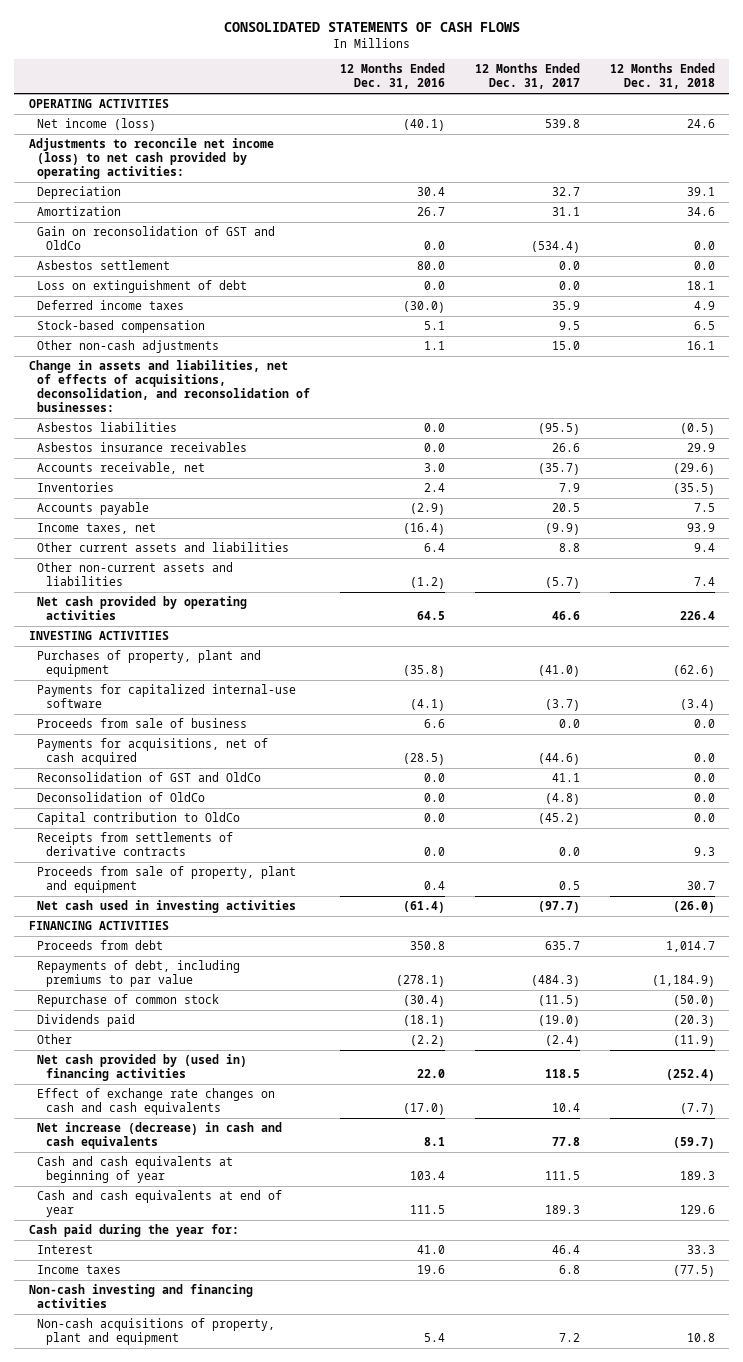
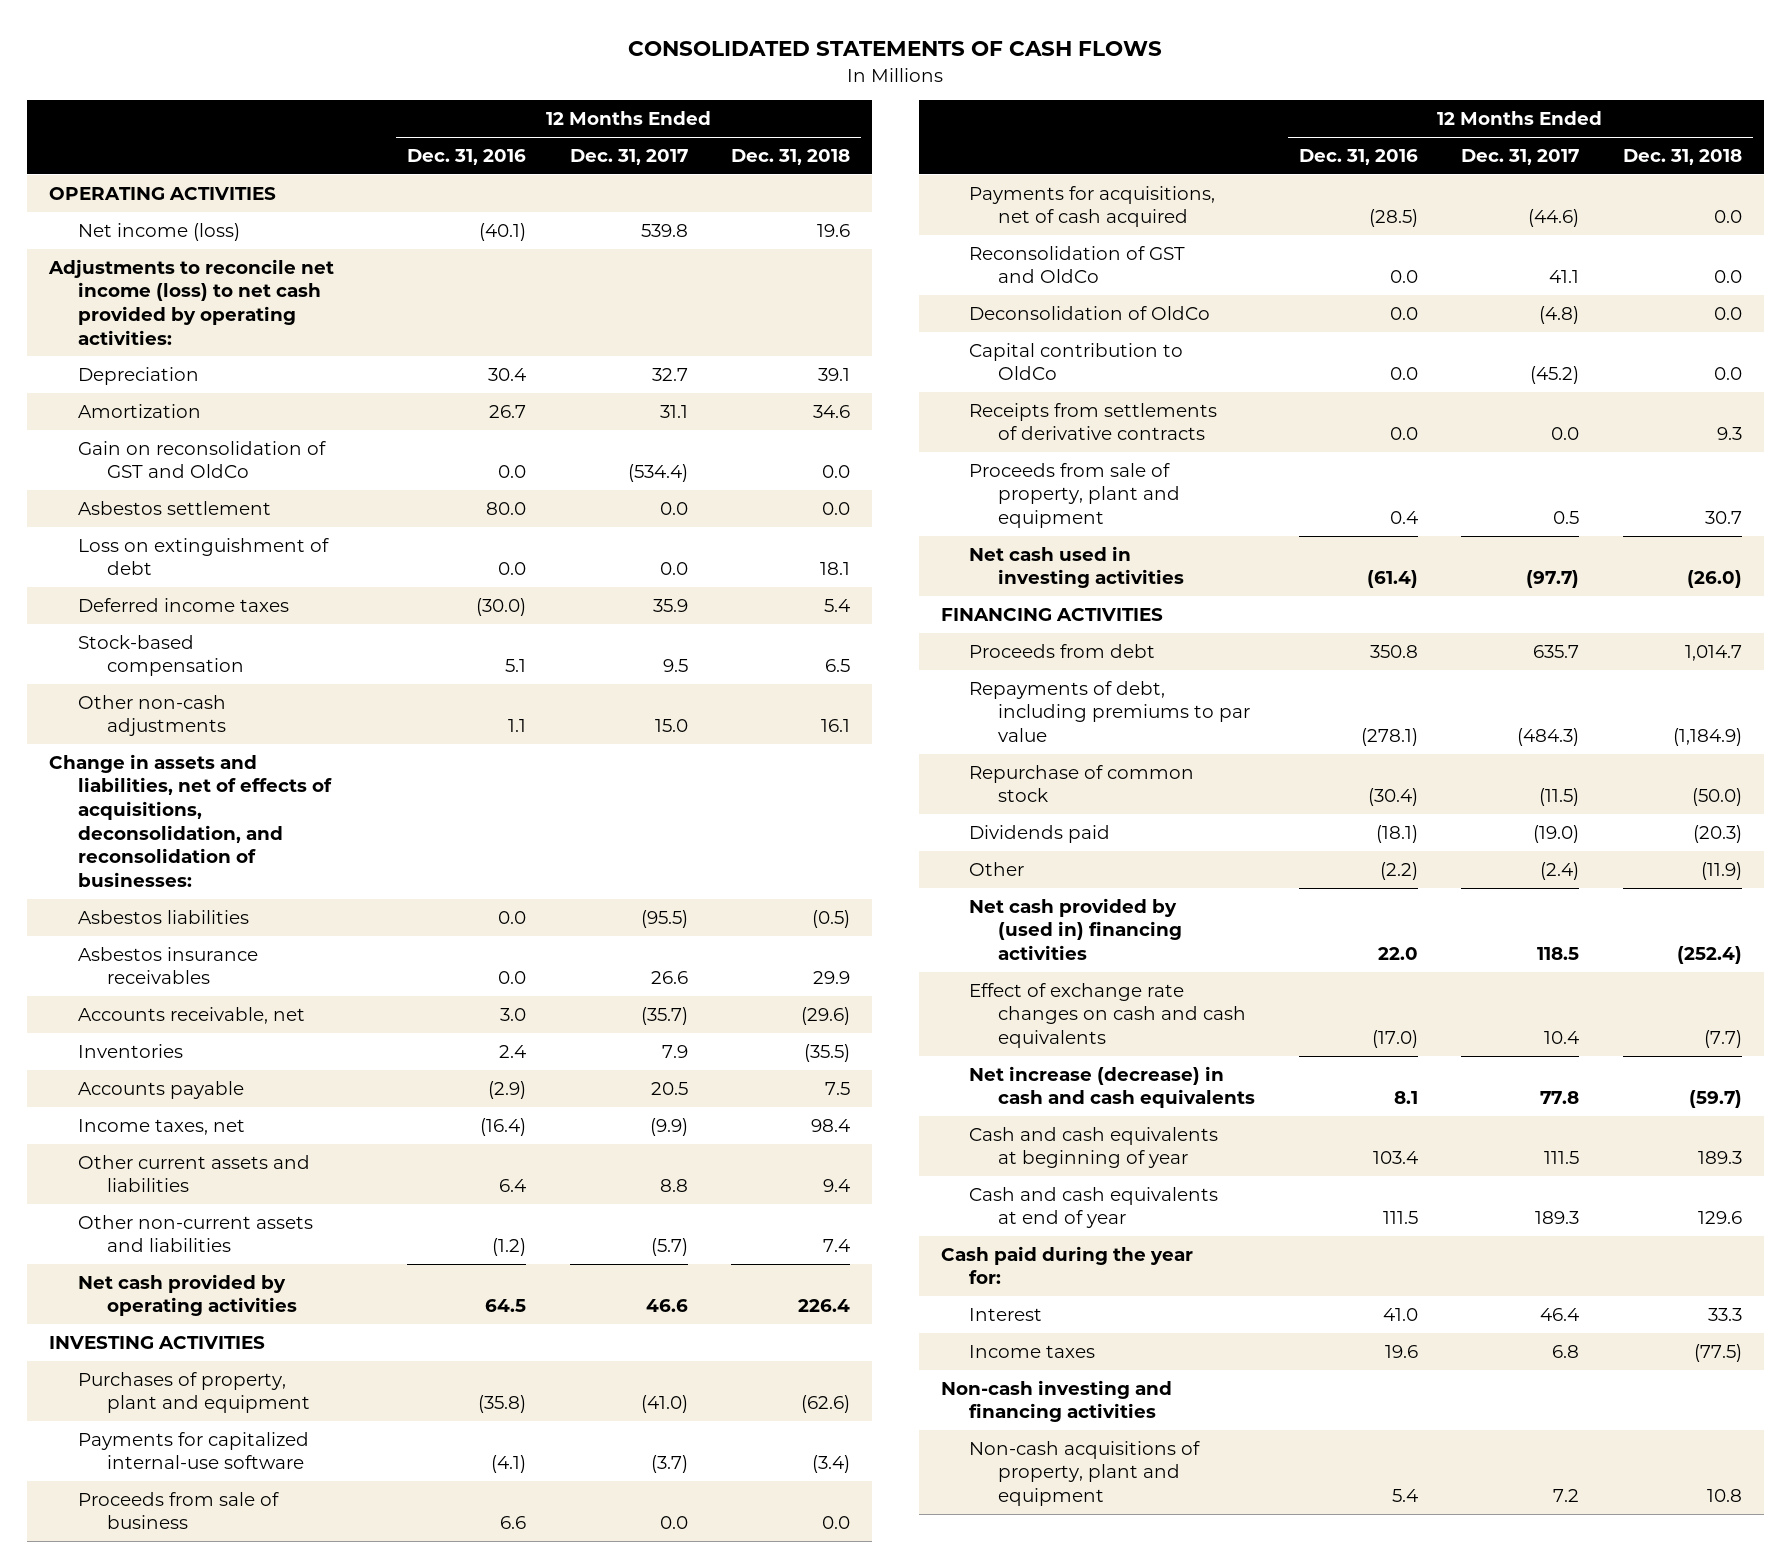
[686,119,715,129] 24.6 -> [817,223,851,237] 19.6
[693,301,715,311] 4.9 -> [824,598,851,612] 5.4
[686,523,715,533] 93.9 -> [811,1118,851,1132] 98.4

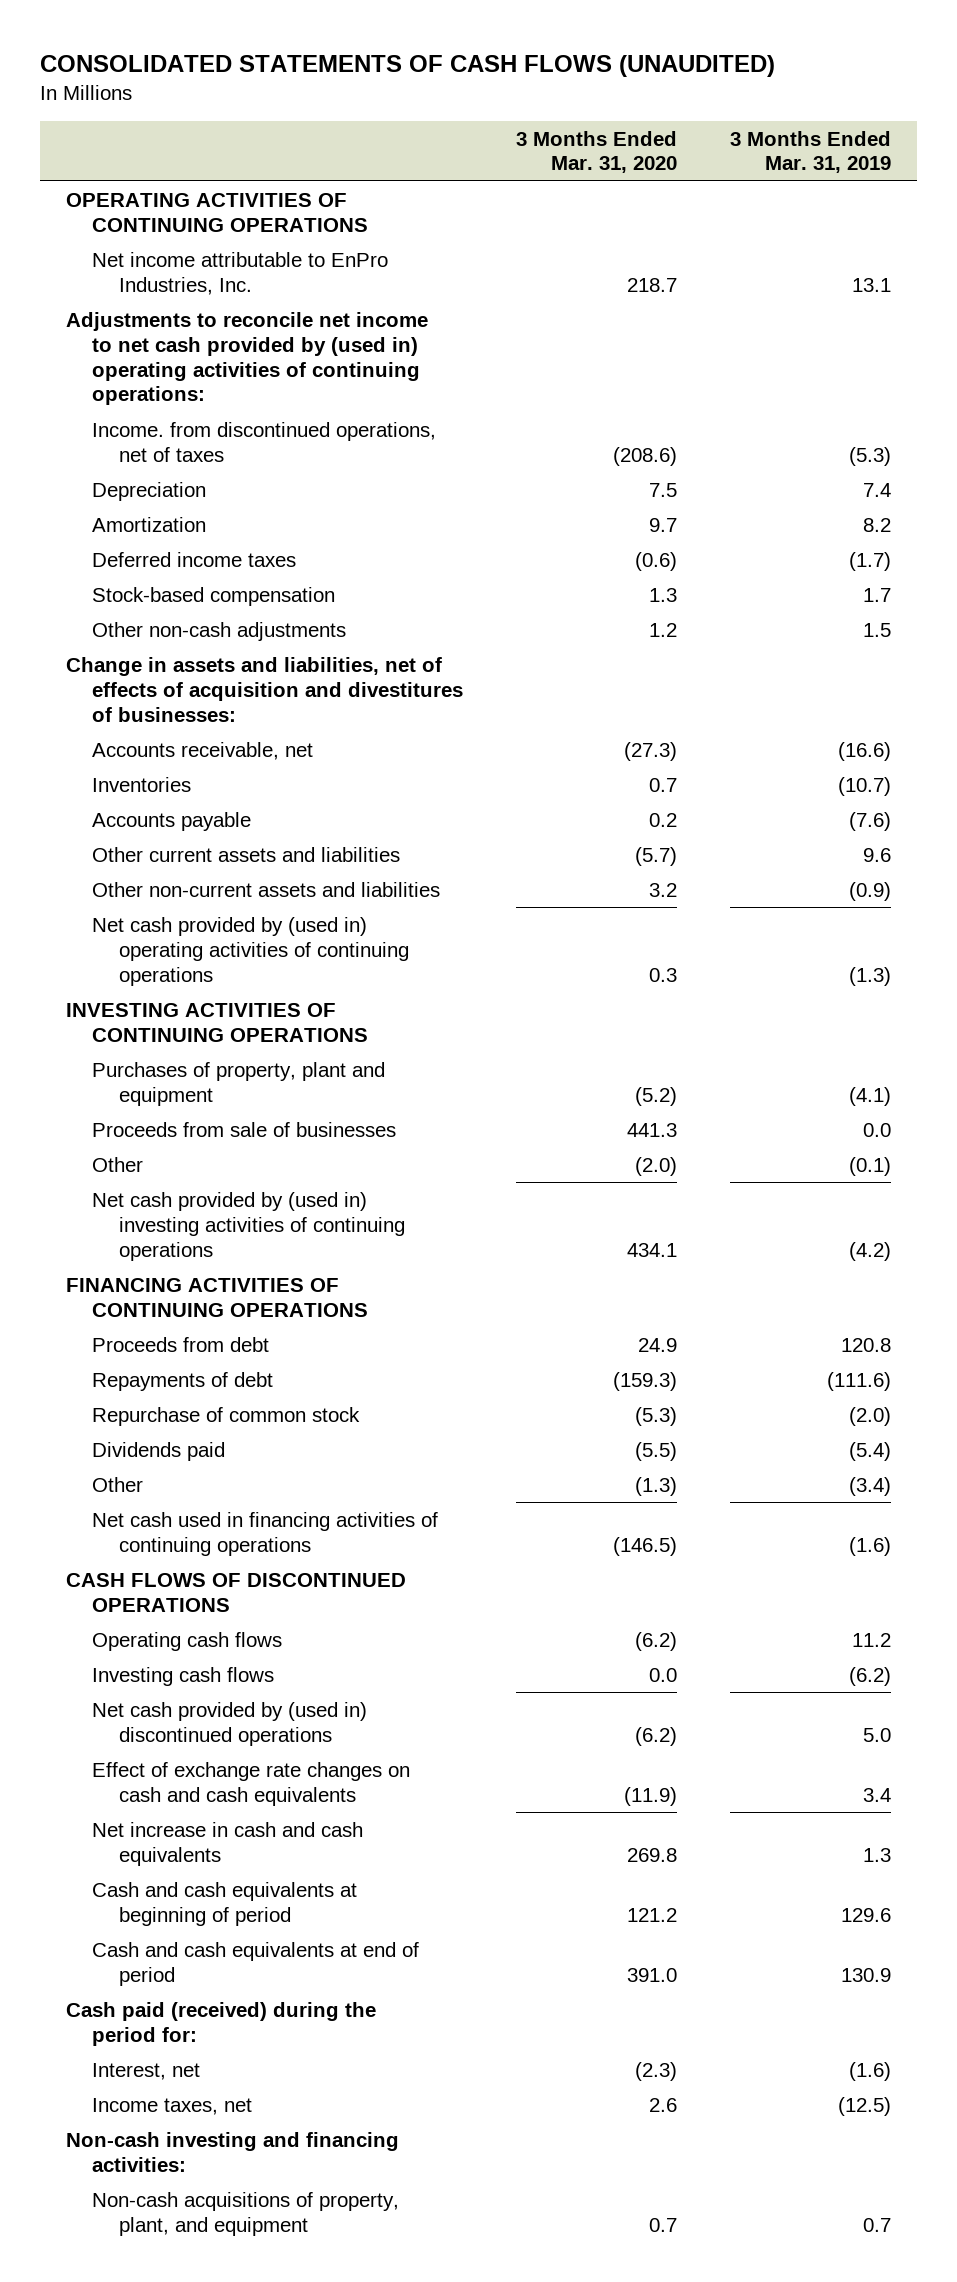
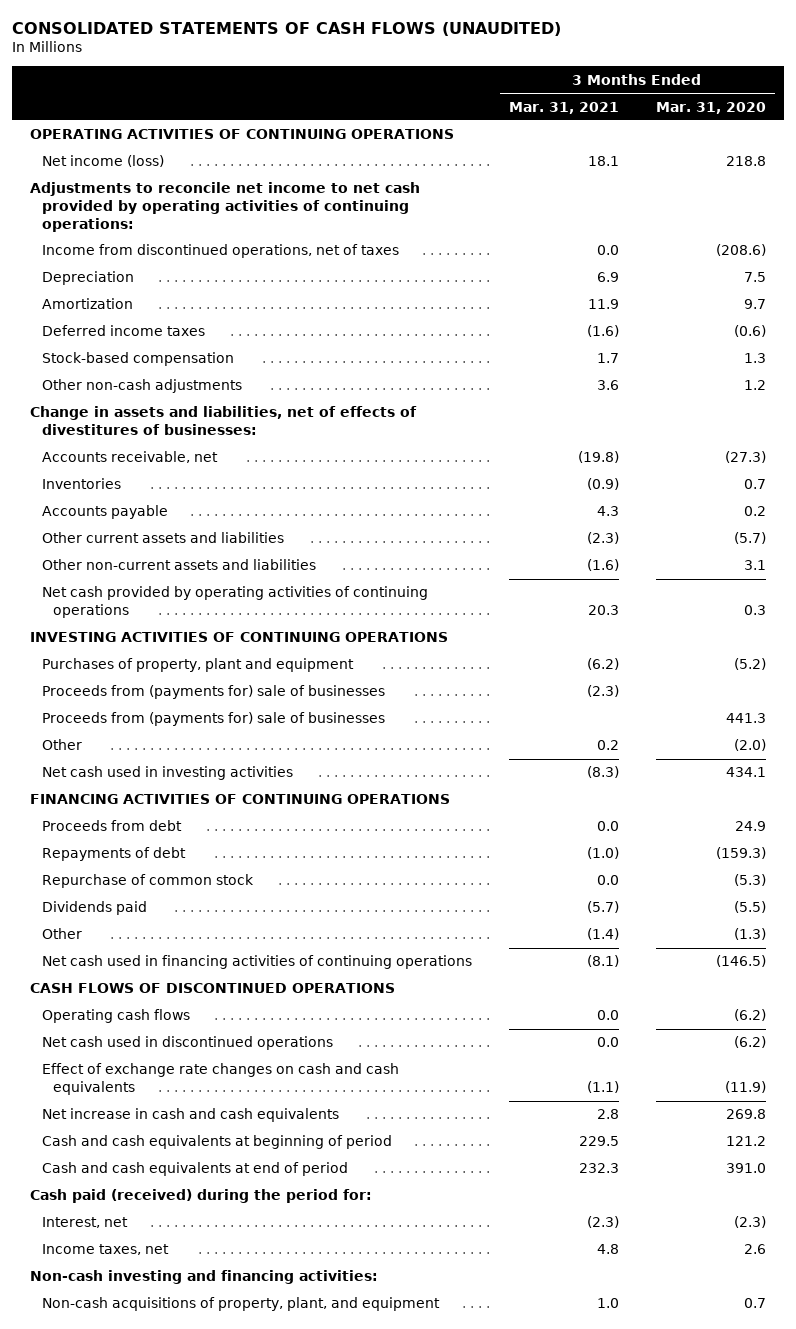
[729,130,891,174] 3 Months Ended Mar. 31, 2019 -> none
none -> [508,101,619,114] Mar. 31, 2021
[92,251,389,295] Net income attributable to EnPro Industries, Inc. -> none
none -> [41,155,164,168] Net income (loss)
[66,311,429,406] Adjustments to reconcile net income to net cash provided by (used in) operating activities of continuing operations: -> [30,182,421,233] Adjustments to reconcile net income to net cash provided by operating activities of continuing operations:
[92,421,437,462] Income. from discontinued operations, net of taxes -> [41,244,399,259] Income from discontinued operations, net of taxes
[66,656,464,722] Change in assets and liabilities, net of effects of acquisition and divestitures of businesses: -> [30,406,418,436] Change in assets and liabilities, net of effects of divestitures of businesses:
[649,882,678,897] 3.2 -> [743,560,766,571] 3.1
[92,916,409,986] Net cash provided by (used in) operating activities of continuing operations -> [41,586,428,619] Net cash provided by operating activities of continuing operations
none -> [41,685,385,700] Proceeds from (payments for) sale of businesses
[92,1121,397,1137] Proceeds from sale of businesses -> [41,712,385,727] Proceeds from (payments for) sale of businesses
[92,1191,405,1261] Net cash provided by (used in) investing activities of continuing operations -> [41,766,293,781] Net cash used in investing activities
[92,1666,275,1686] Investing cash flows -> none
[92,1701,368,1746] Net cash provided by (used in) discontinued operations -> [41,1036,333,1051] Net cash used in discontinued operations

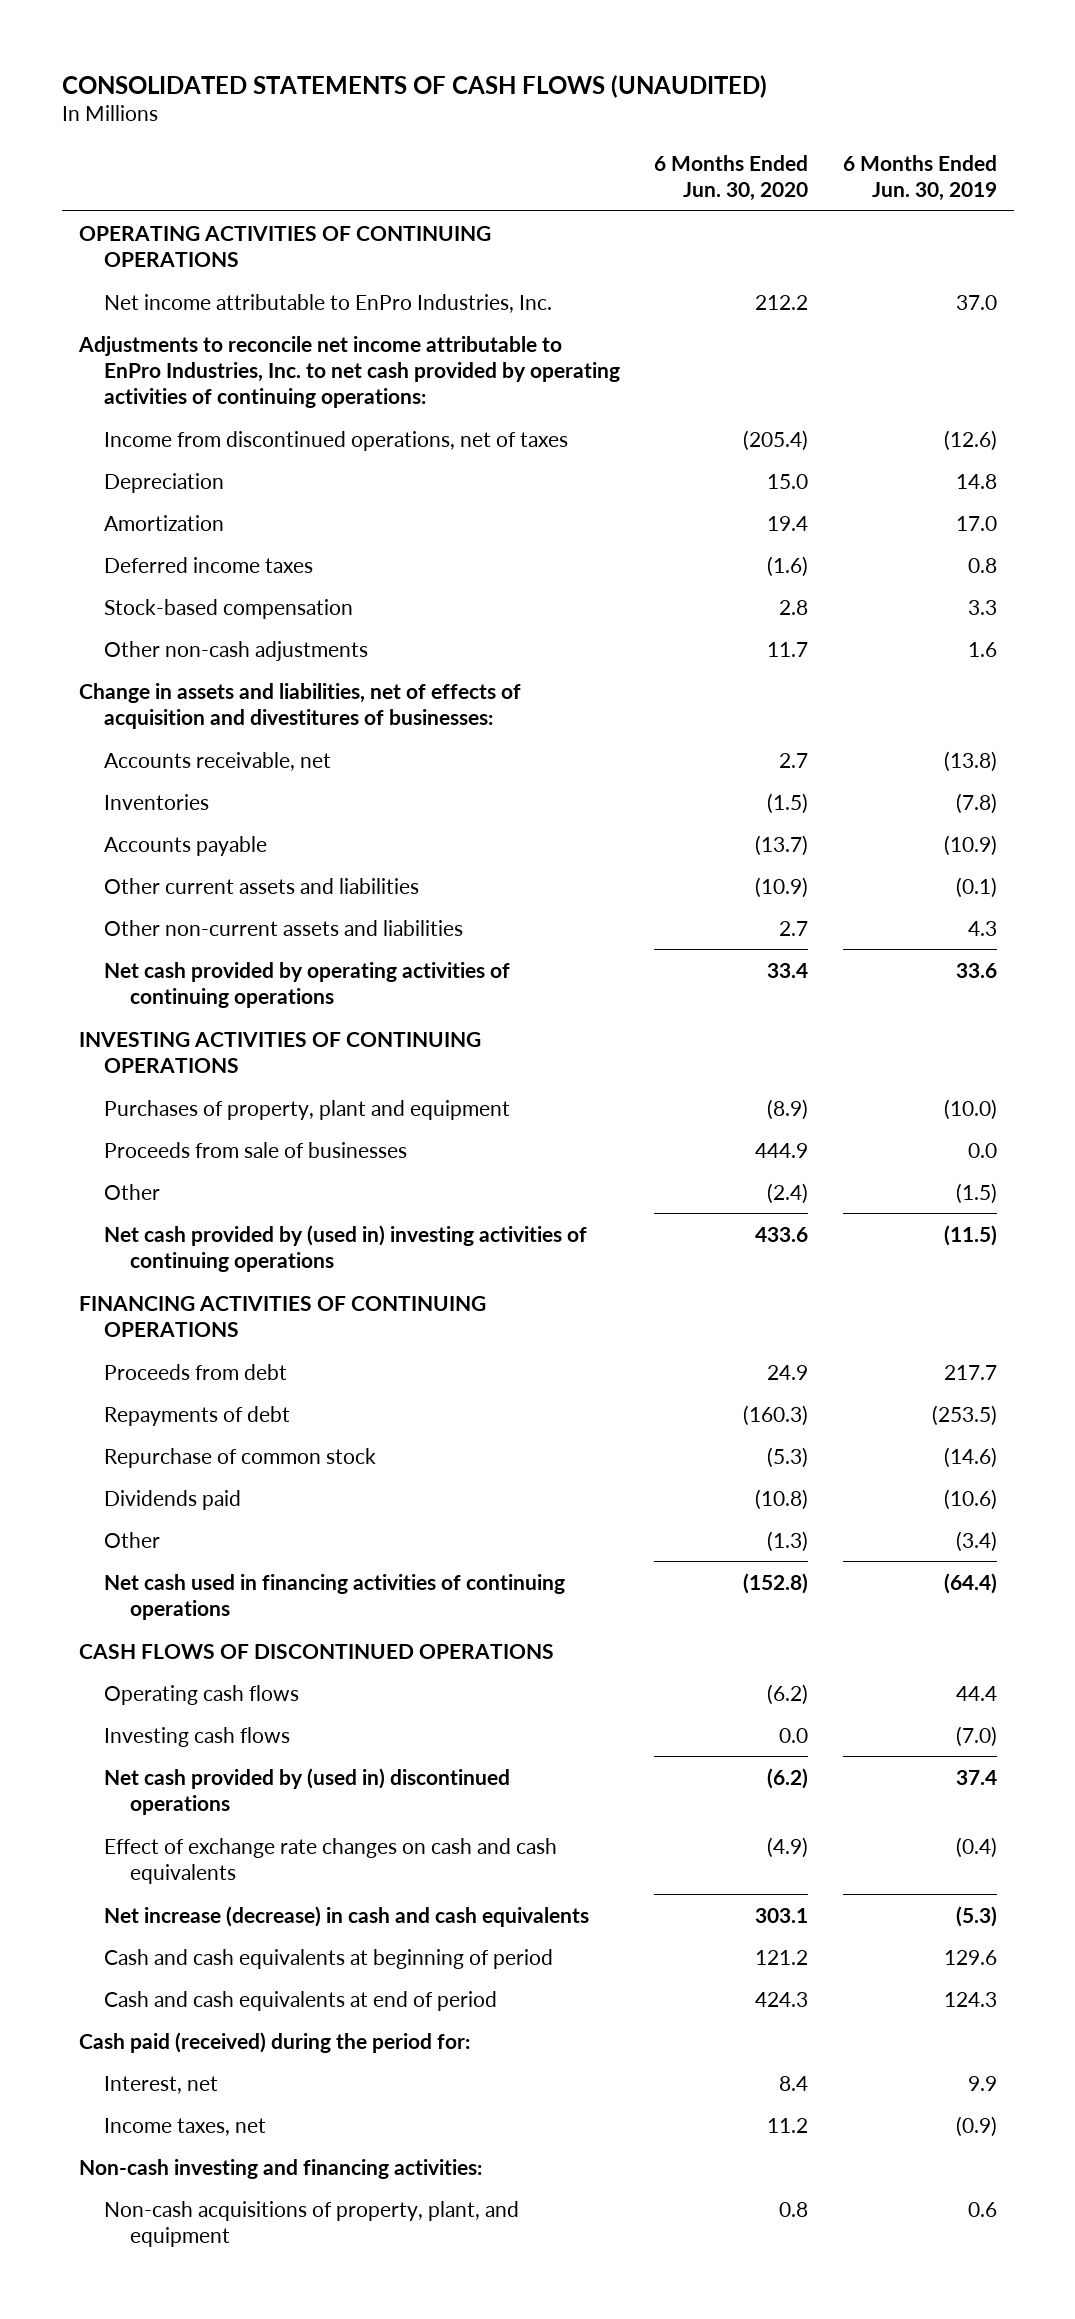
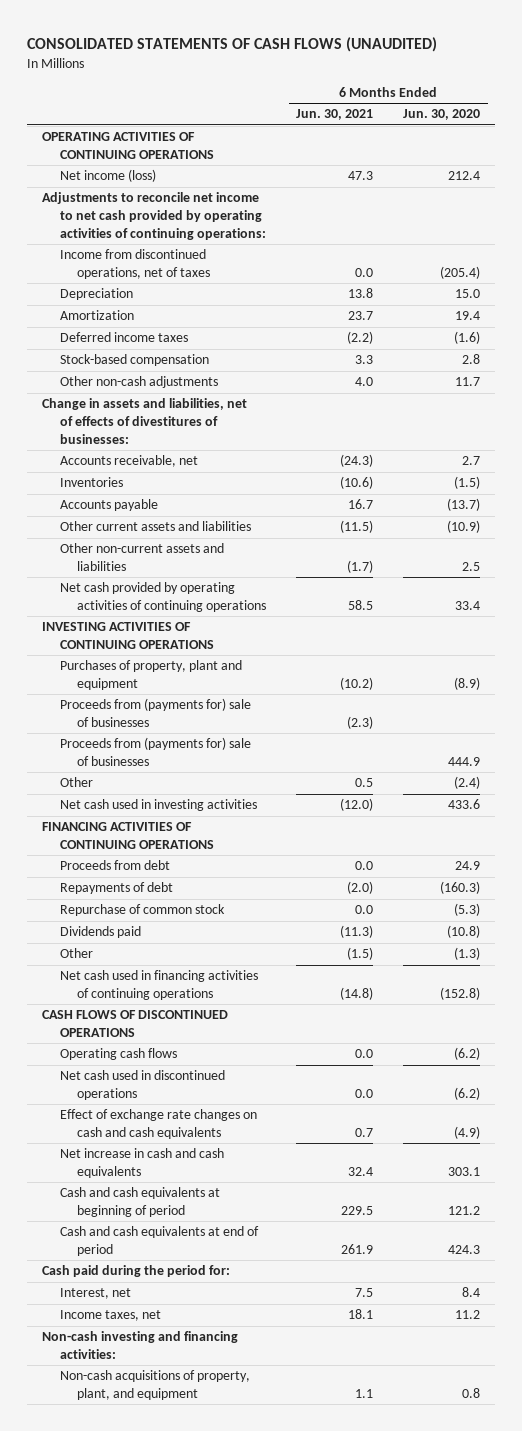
[842,154,997,201] 6 Months Ended Jun. 30, 2019 -> none
none -> [296,109,374,121] Jun. 30, 2021
[104,293,553,313] Net income attributable to EnPro Industries, Inc. -> none
none -> [59,169,156,183] Net income (loss)
[77,335,621,409] Adjustments to reconcile net income attributable to EnPro Industries, Inc. to net cash provided by operating activities of continuing operations: -> [42,192,266,240] Adjustments to reconcile net income to net cash provided by operating activities of continuing operations:
[78,682,521,729] Change in assets and liabilities, net of effects of acquisition and divestitures of businesses: -> [42,398,248,444] Change in assets and liabilities, net of effects of divestitures of businesses:
[779,920,809,936] 2.7 -> [462,562,481,572] 2.5
none -> [59,698,251,728] Proceeds from (payments for) sale of businesses
[104,1141,408,1158] Proceeds from sale of businesses -> [59,737,251,767] Proceeds from (payments for) sale of businesses
[104,1224,588,1272] Net cash provided by (used in) investing activities of continuing operations -> [59,799,257,812] Net cash used in investing activities
[104,1726,291,1747] Investing cash flows -> none
[104,1767,511,1815] Net cash provided by (used in) discontinued operations -> [59,1070,225,1101] Net cash used in discontinued operations
[104,1905,590,1927] Net increase (decrease) in cash and cash equivalents -> [59,1148,224,1179] Net increase in cash and cash equivalents
[78,2031,470,2053] Cash paid (received) during the period for: -> [42,1265,231,1278] Cash paid during the period for:

